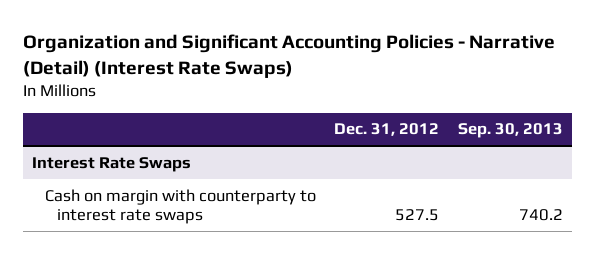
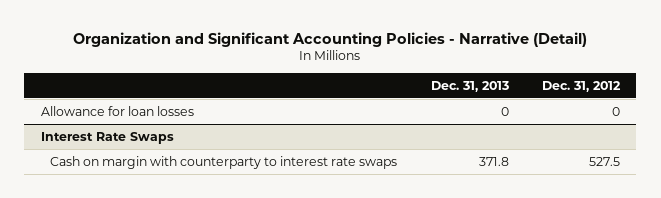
[22,34,555,79] Organization and Significant Accounting Policies - Narrative (Detail) (Interest Rate Swaps) -> [73,31,588,47] Organization and Significant Accounting Policies - Narrative (Detail)
[457,123,563,139] Sep. 30, 2013 -> none
none -> [430,80,509,92] Dec. 31, 2013
none -> [40,105,194,116] Allowance for loan losses

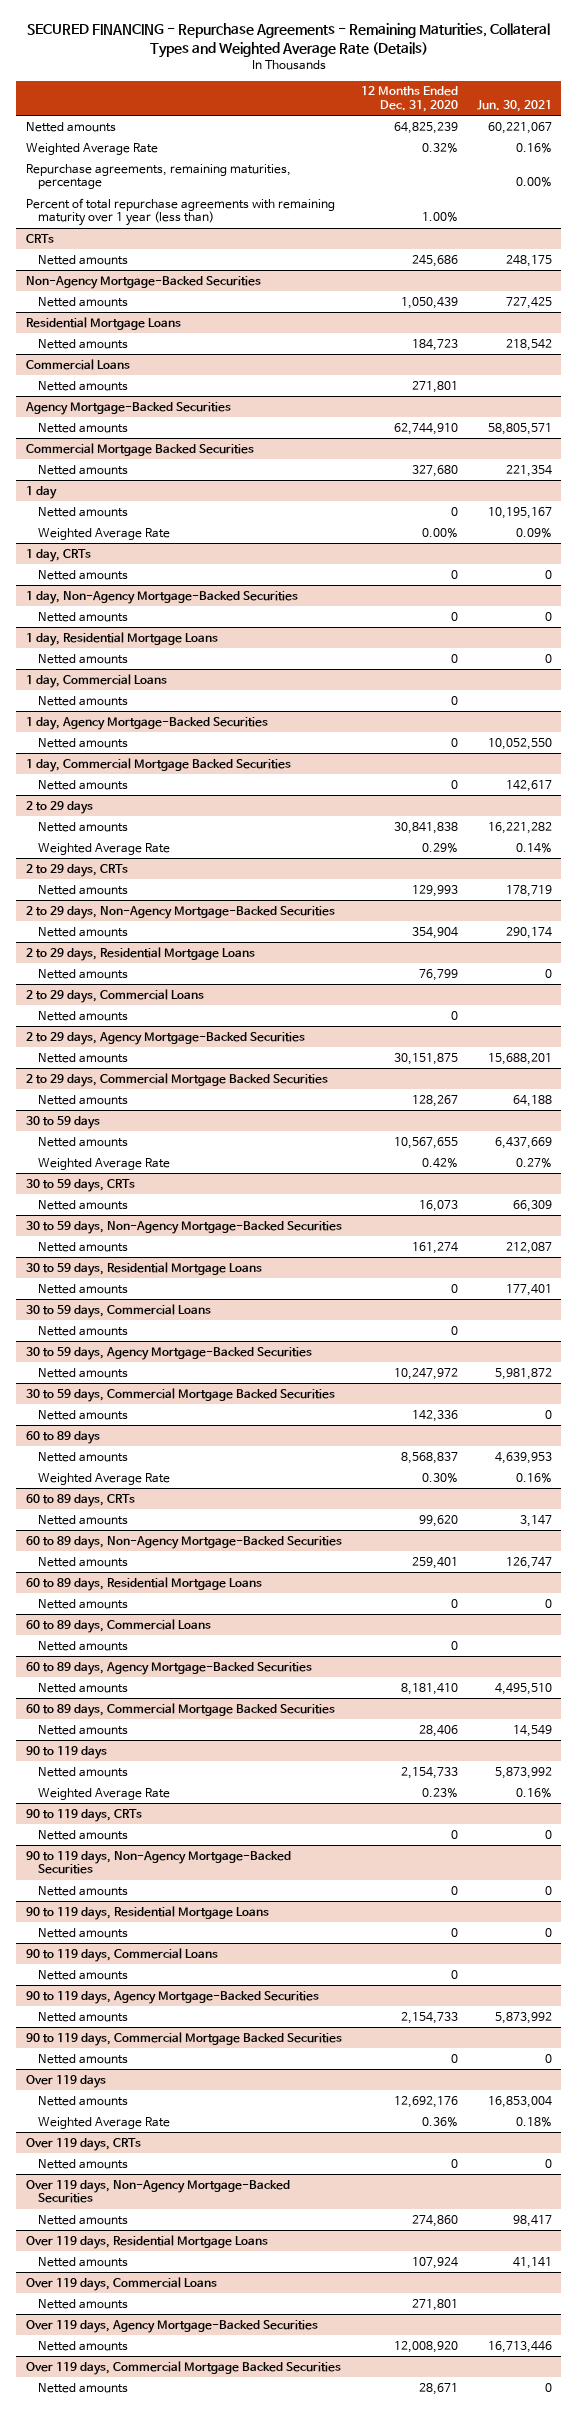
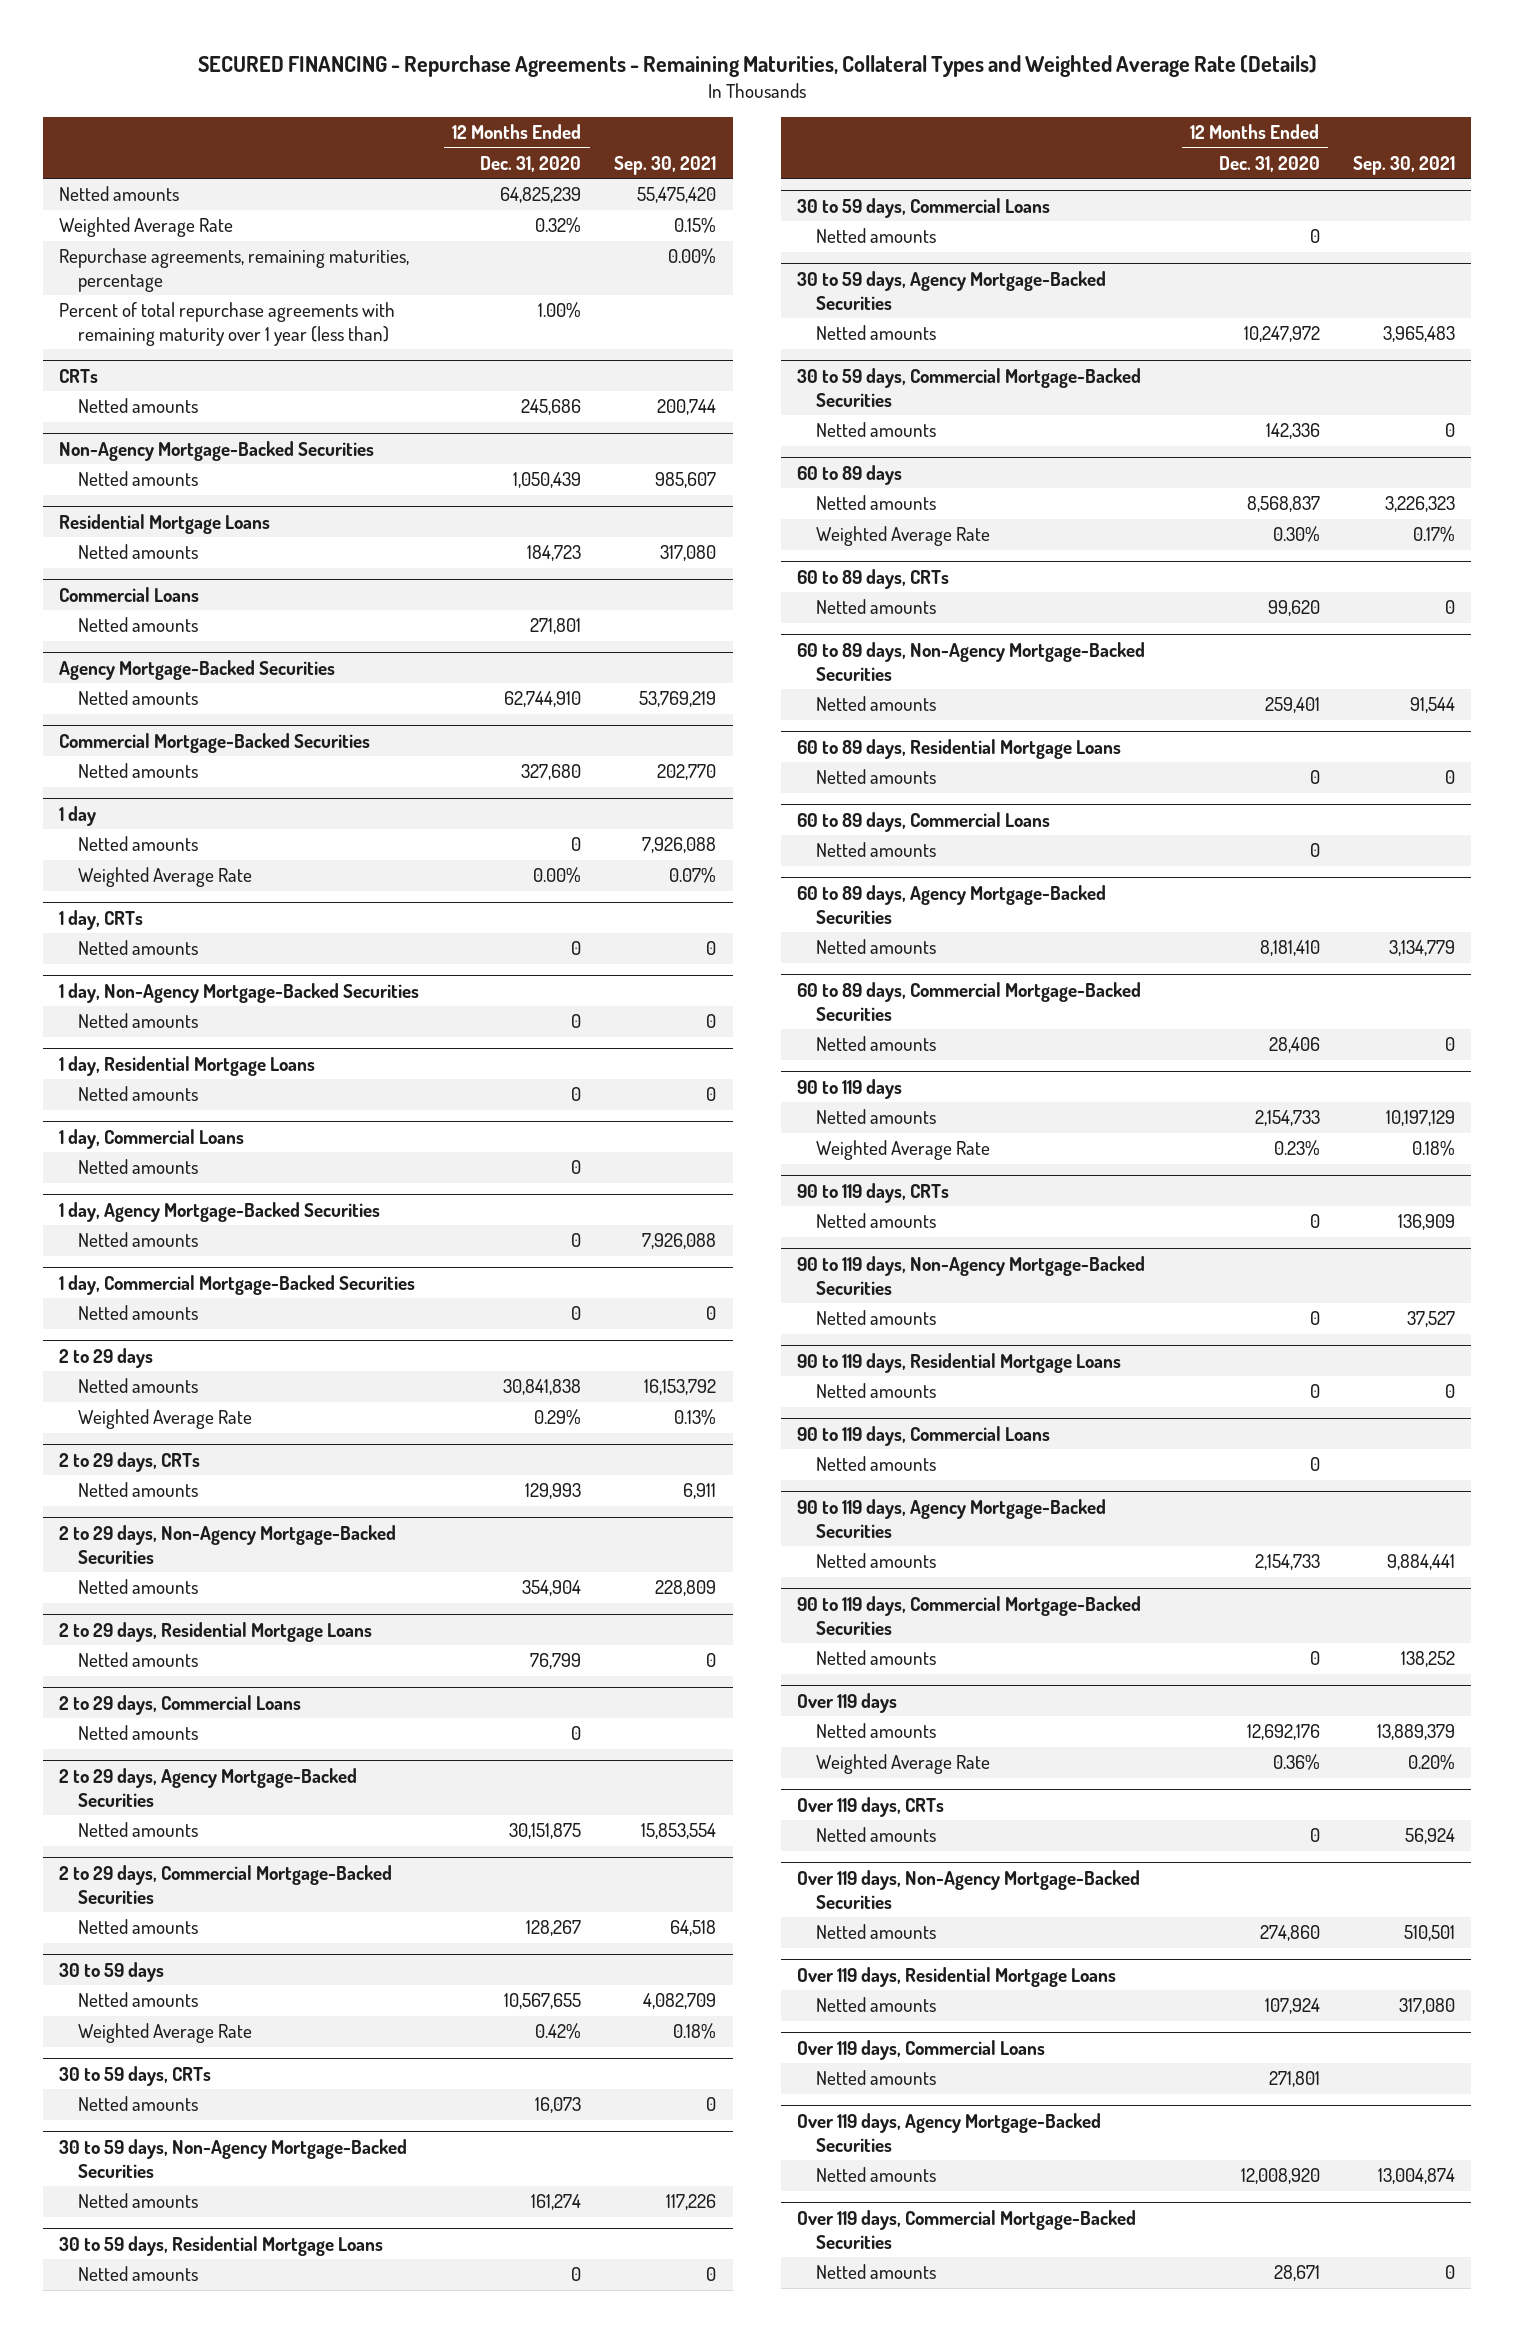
[476,100,552,113] Jun. 30, 2021 -> none
none -> [614,155,717,175] Sep. 30, 2021
[25,442,254,456] Commercial Mortgage Backed Securities -> [59,733,371,754] Commercial Mortgage-Backed Securities
[25,757,291,772] 1 day, Commercial Mortgage Backed Securities -> [59,1275,416,1296] 1 day, Commercial Mortgage-Backed Securities
[25,1072,328,1087] 2 to 29 days, Commercial Mortgage Backed Securities -> [59,1865,393,1905] 2 to 29 days, Commercial Mortgage-Backed Securities
[25,1387,335,1402] 30 to 59 days, Commercial Mortgage Backed Securities -> [797,368,1142,408] 30 to 59 days, Commercial Mortgage-Backed Securities
[25,1702,335,1717] 60 to 89 days, Commercial Mortgage Backed Securities -> [797,982,1142,1022] 60 to 89 days, Commercial Mortgage-Backed Securities
[25,2031,342,2046] 90 to 119 days, Commercial Mortgage Backed Securities -> [797,1596,1142,1636] 90 to 119 days, Commercial Mortgage-Backed Securities
[25,2360,341,2375] Over 119 days, Commercial Mortgage Backed Securities -> [797,2210,1137,2250] Over 119 days, Commercial Mortgage-Backed Securities

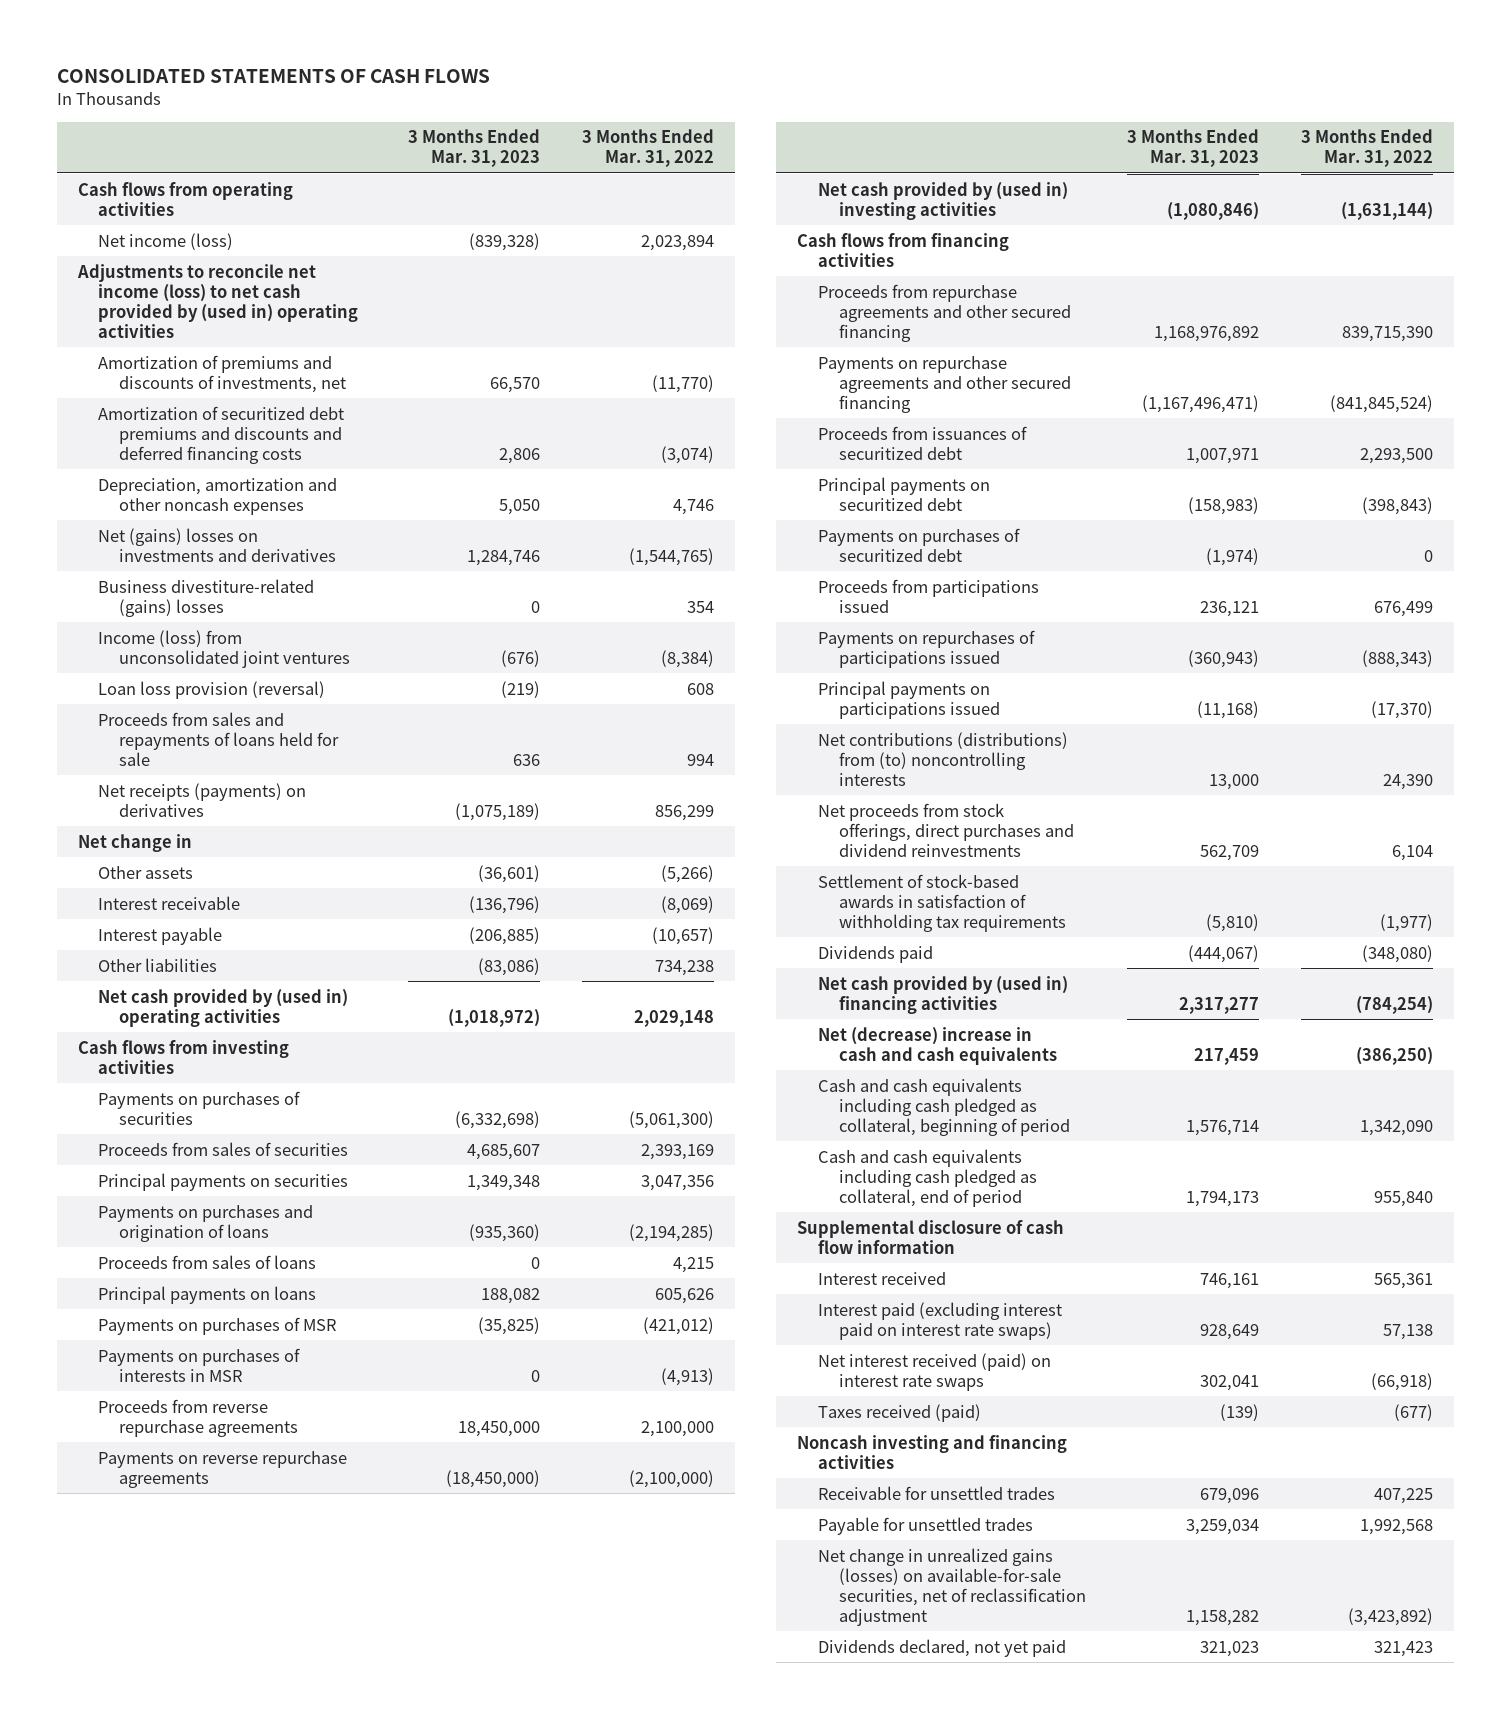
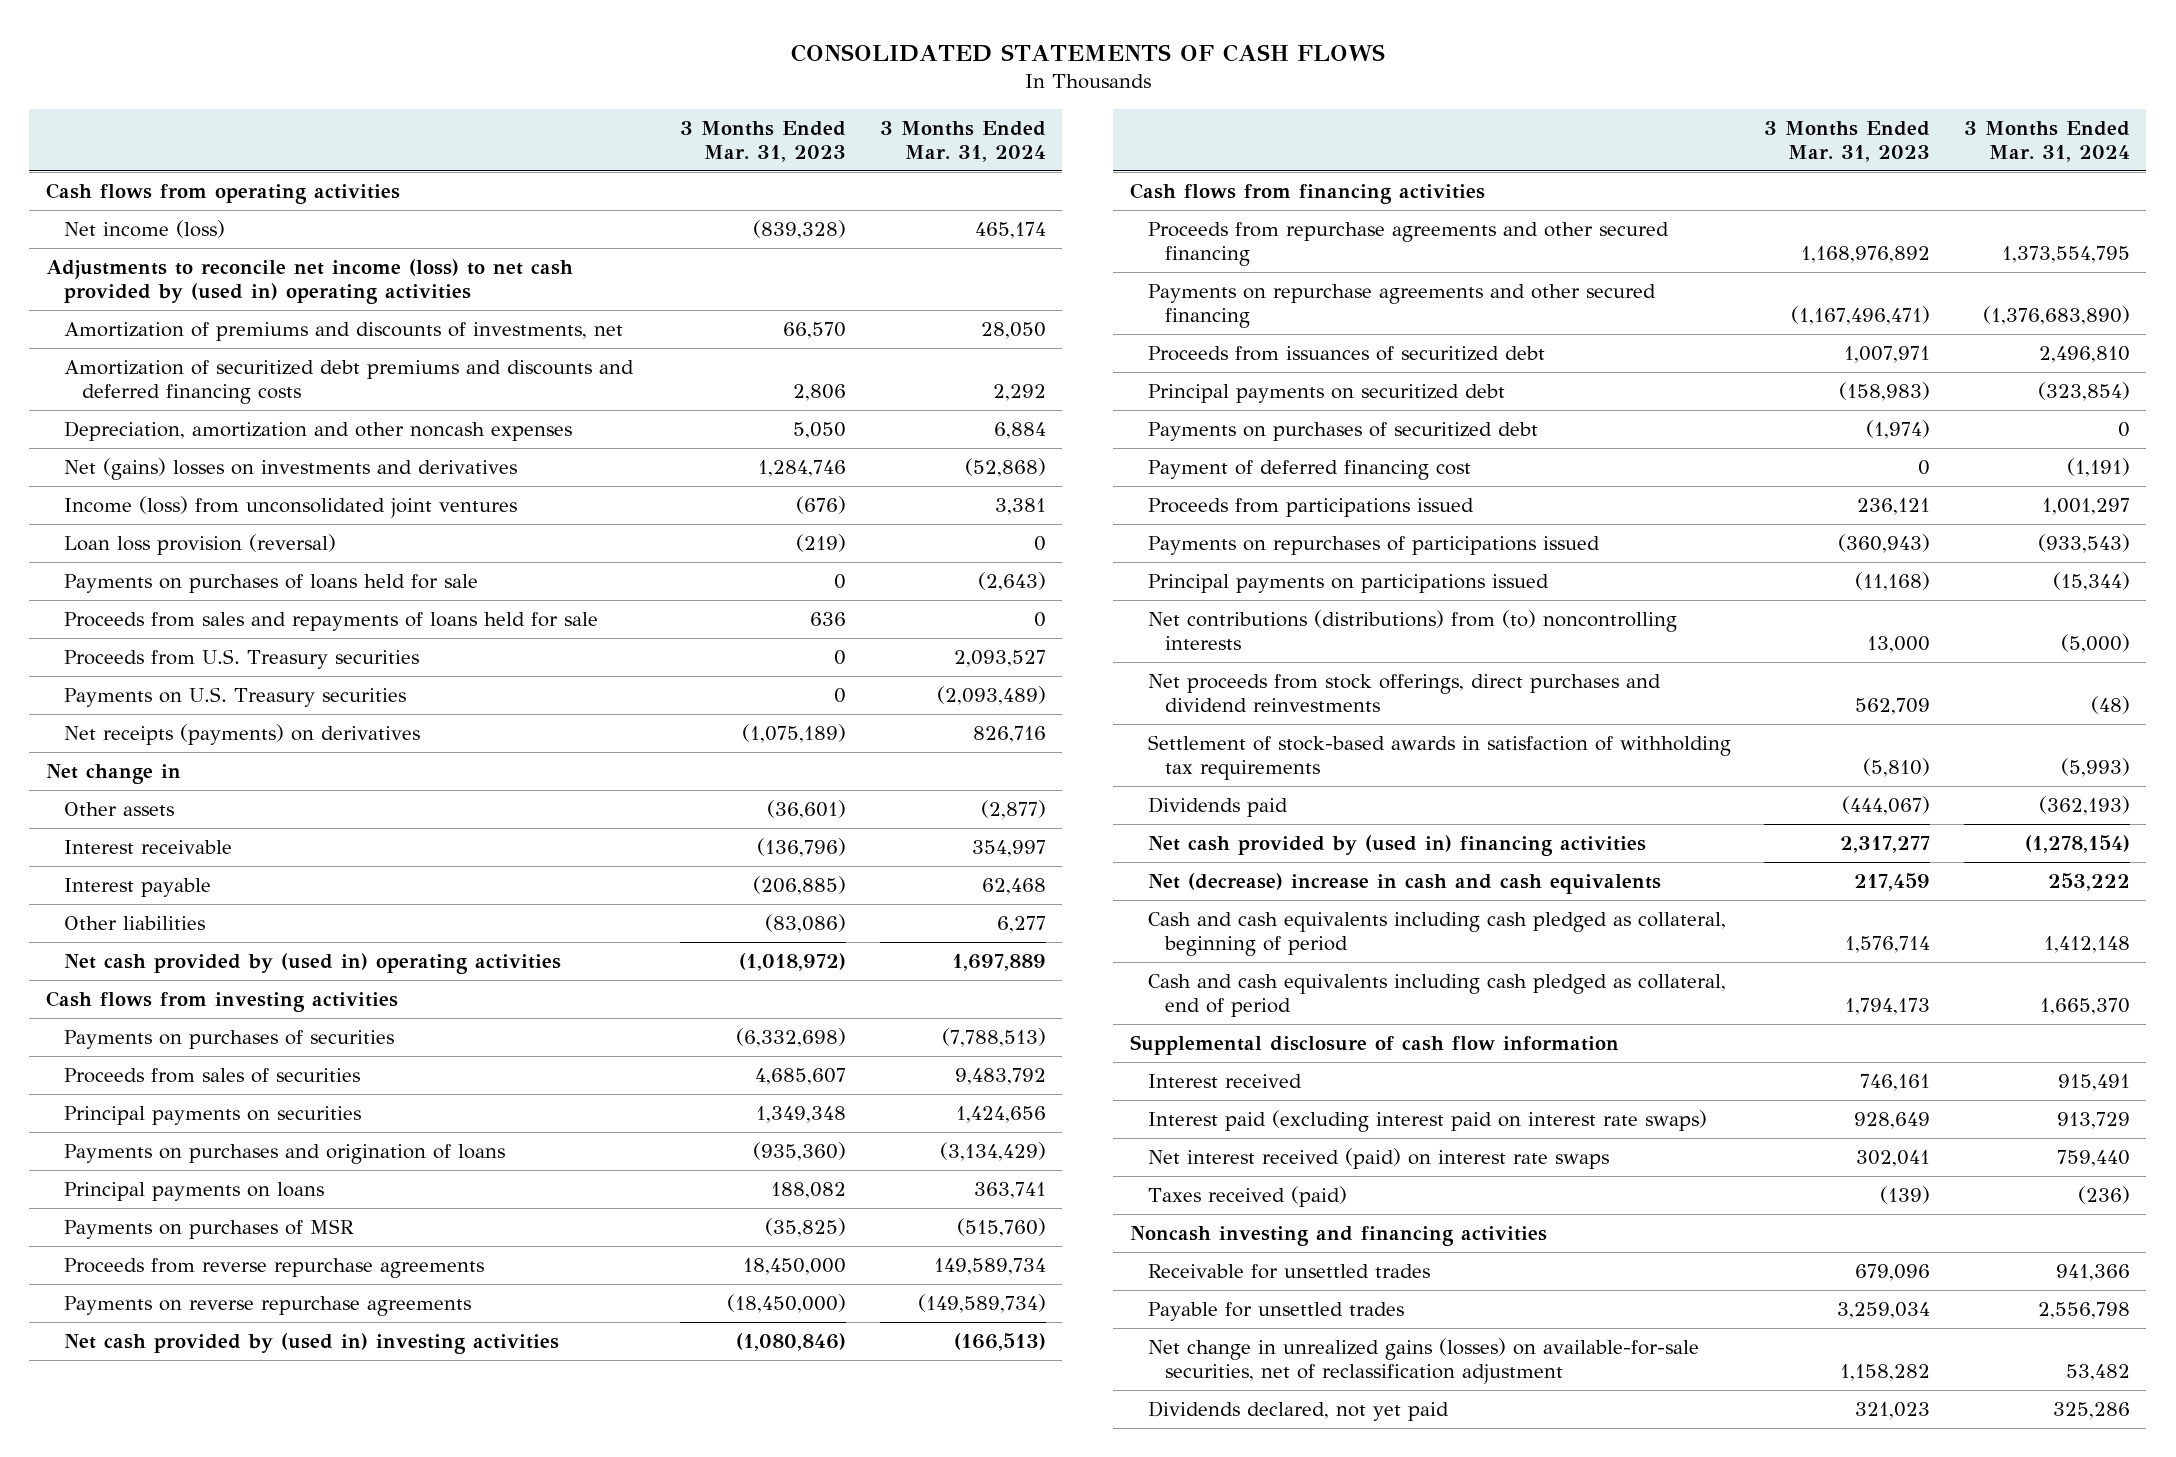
[581,129,714,168] 3 Months Ended Mar. 31, 2022 -> none
none -> [879,120,1046,163] 3 Months Ended Mar. 31, 2024
[98,578,315,617] Business divestiture-related (gains) losses -> none
none -> [63,573,478,593] Payments on purchases of loans held for sale
none -> [63,648,419,669] Proceeds from U.S. Treasury securities
none -> [63,686,406,707] Payments on U.S. Treasury securities
[98,1254,317,1269] Proceeds from sales of loans -> none
[98,1347,301,1382] Payments on purchases of interests in MSR -> none
none -> [1147,459,1471,480] Payment of deferred financing cost

